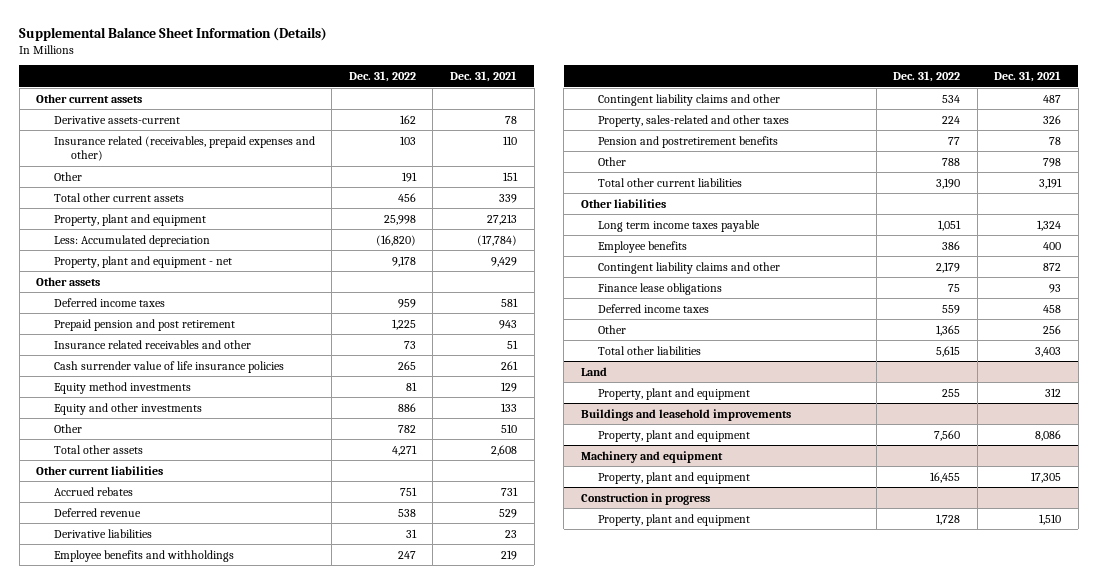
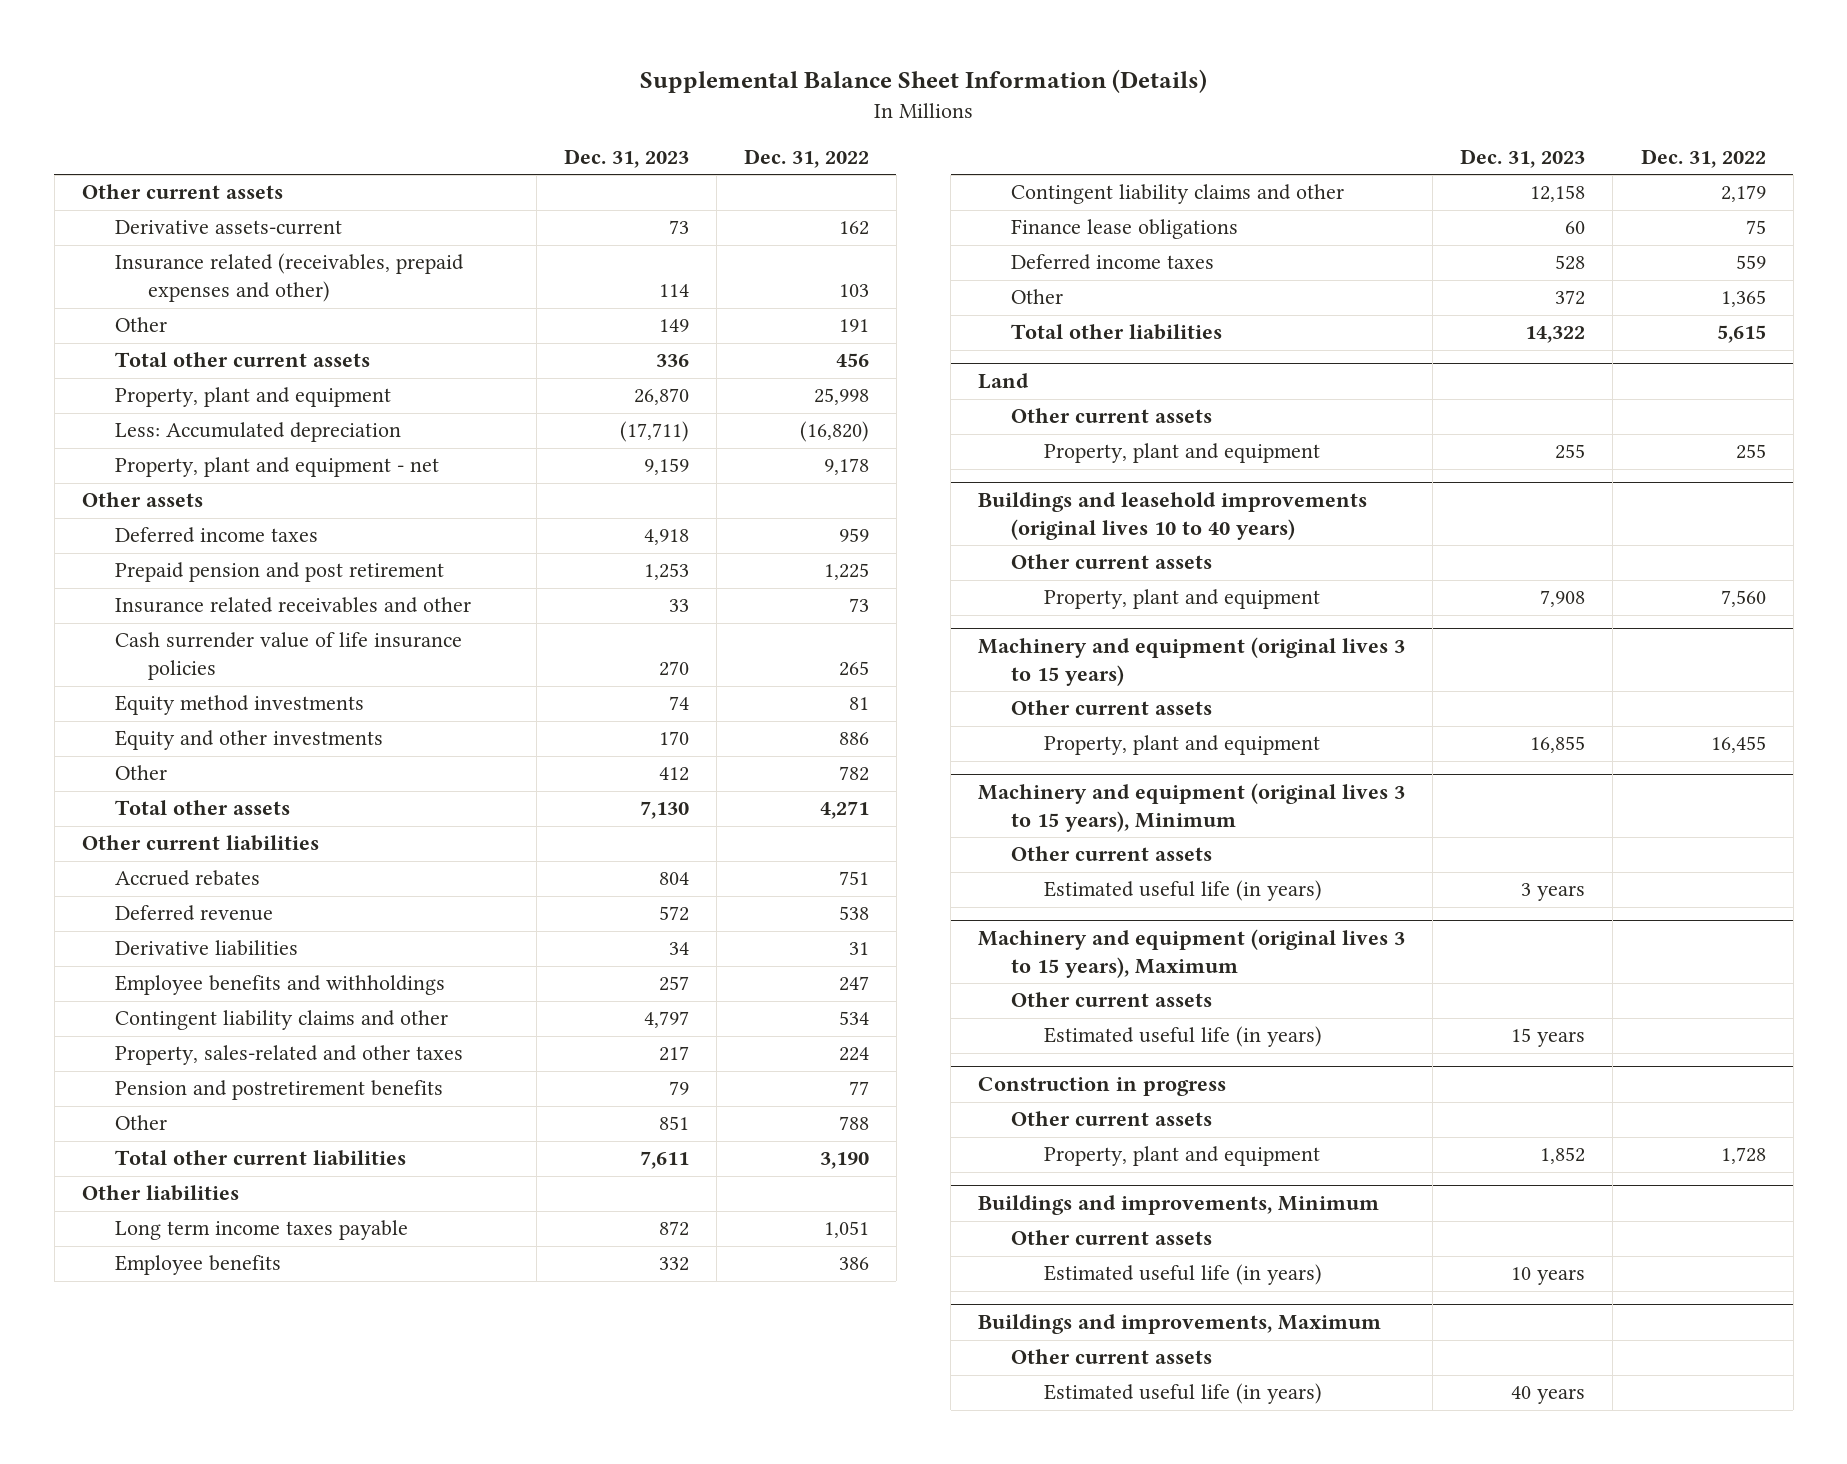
[450,70,518,82] Dec. 31, 2021 -> none
none -> [563,149,689,169] Dec. 31, 2023
none -> [1011,408,1213,424] Other current assets
[580,408,791,421] Buildings and leasehold improvements -> [978,492,1368,541] Buildings and leasehold improvements (original lives 10 to 40 years)
none -> [1011,554,1213,570] Other current assets
[580,450,723,463] Machinery and equipment -> [978,637,1406,687] Machinery and equipment (original lives 3 to 15 years)
none -> [1011,700,1213,716] Other current assets
none -> [978,783,1406,833] Machinery and equipment (original lives 3 to 15 years), Minimum
none -> [1011,846,1213,862] Other current assets
none -> [1044,880,1323,902] Estimated useful life (in years)
none -> [978,929,1406,979] Machinery and equipment (original lives 3 to 15 years), Maximum
none -> [1011,992,1213,1008] Other current assets
none -> [1044,1026,1323,1048] Estimated useful life (in years)
none -> [1011,1111,1213,1127] Other current assets
none -> [978,1195,1380,1216] Buildings and improvements, Minimum
none -> [1011,1230,1213,1246] Other current assets
none -> [1044,1264,1323,1286] Estimated useful life (in years)
none -> [978,1314,1382,1335] Buildings and improvements, Maximum
none -> [1011,1349,1213,1365] Other current assets
none -> [1044,1383,1323,1405] Estimated useful life (in years)

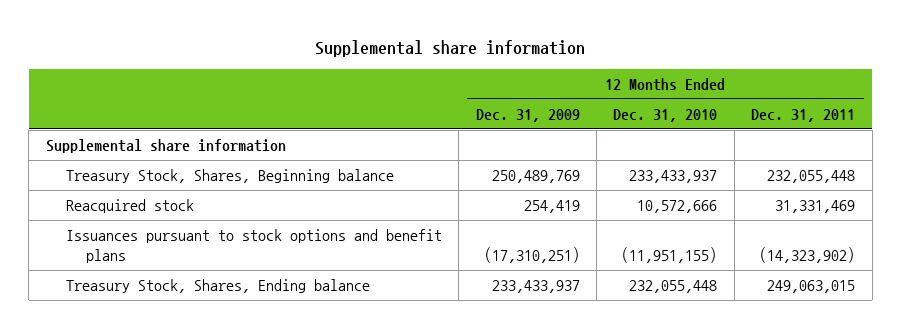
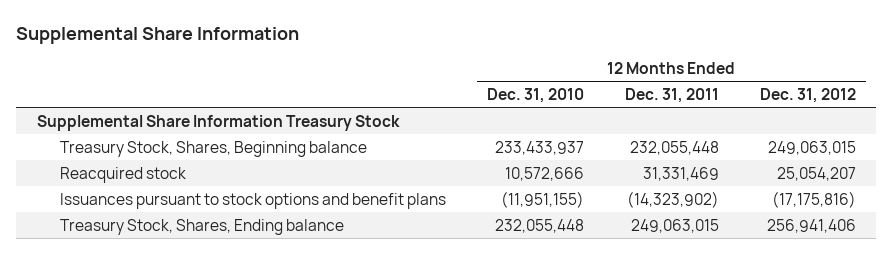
[315,40,586,58] Supplemental share information -> [16,27,300,45] Supplemental Share Information
[475,108,580,122] Dec. 31, 2009 -> none
none -> [759,88,856,104] Dec. 31, 2012
[45,139,286,154] Supplemental share information -> [36,114,400,131] Supplemental Share Information Treasury Stock

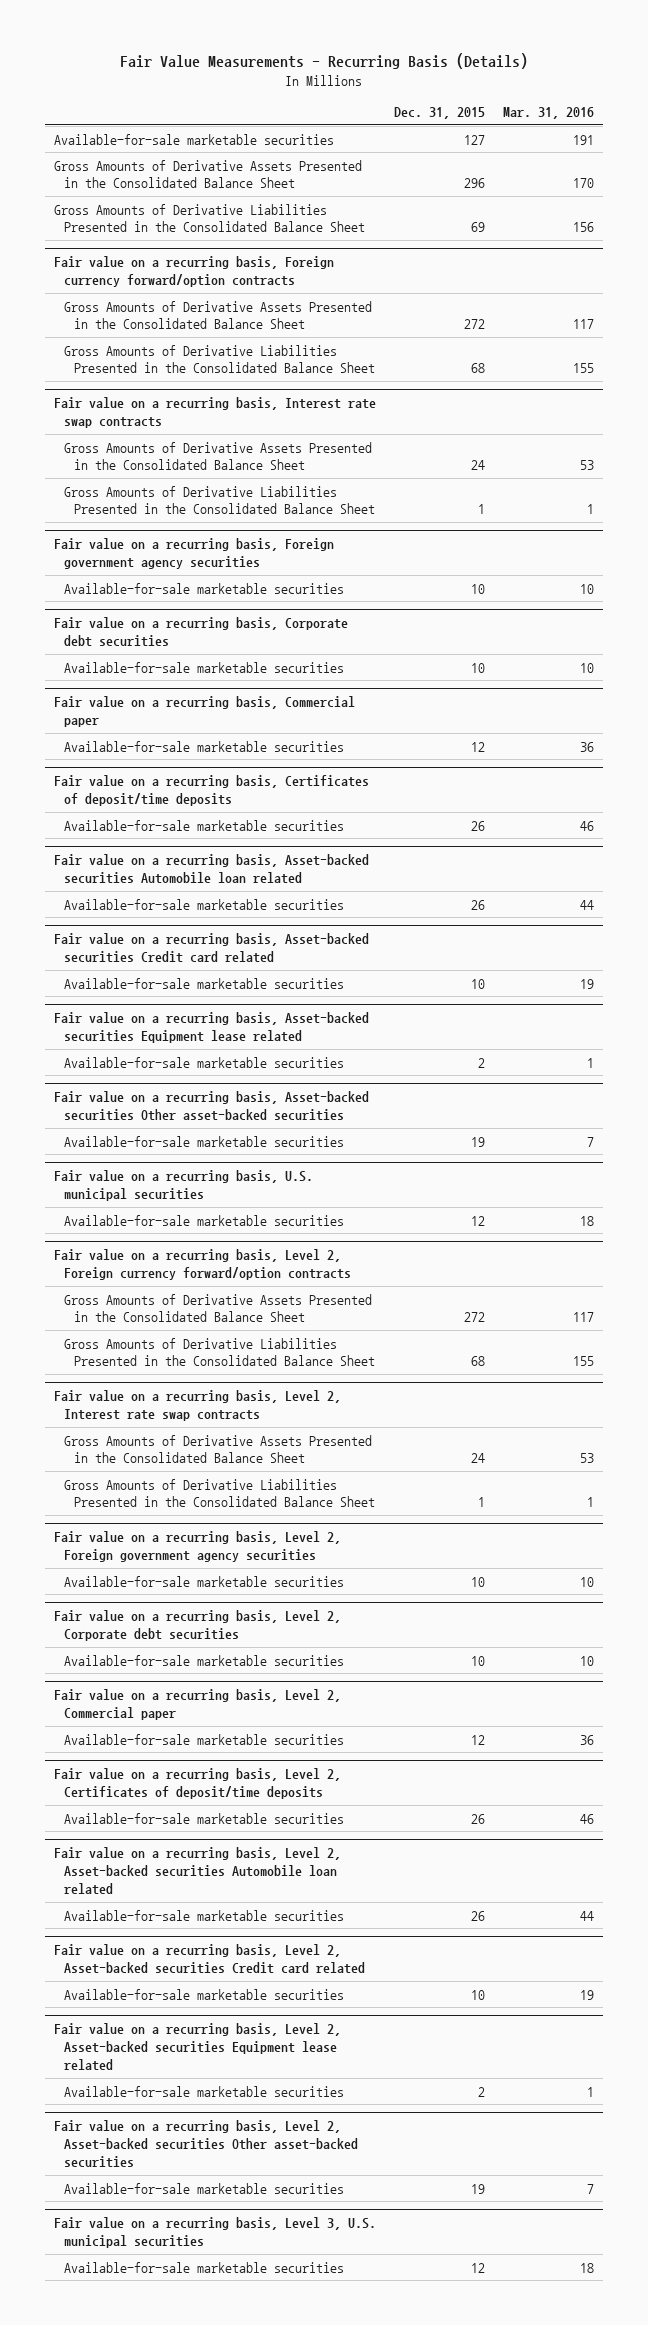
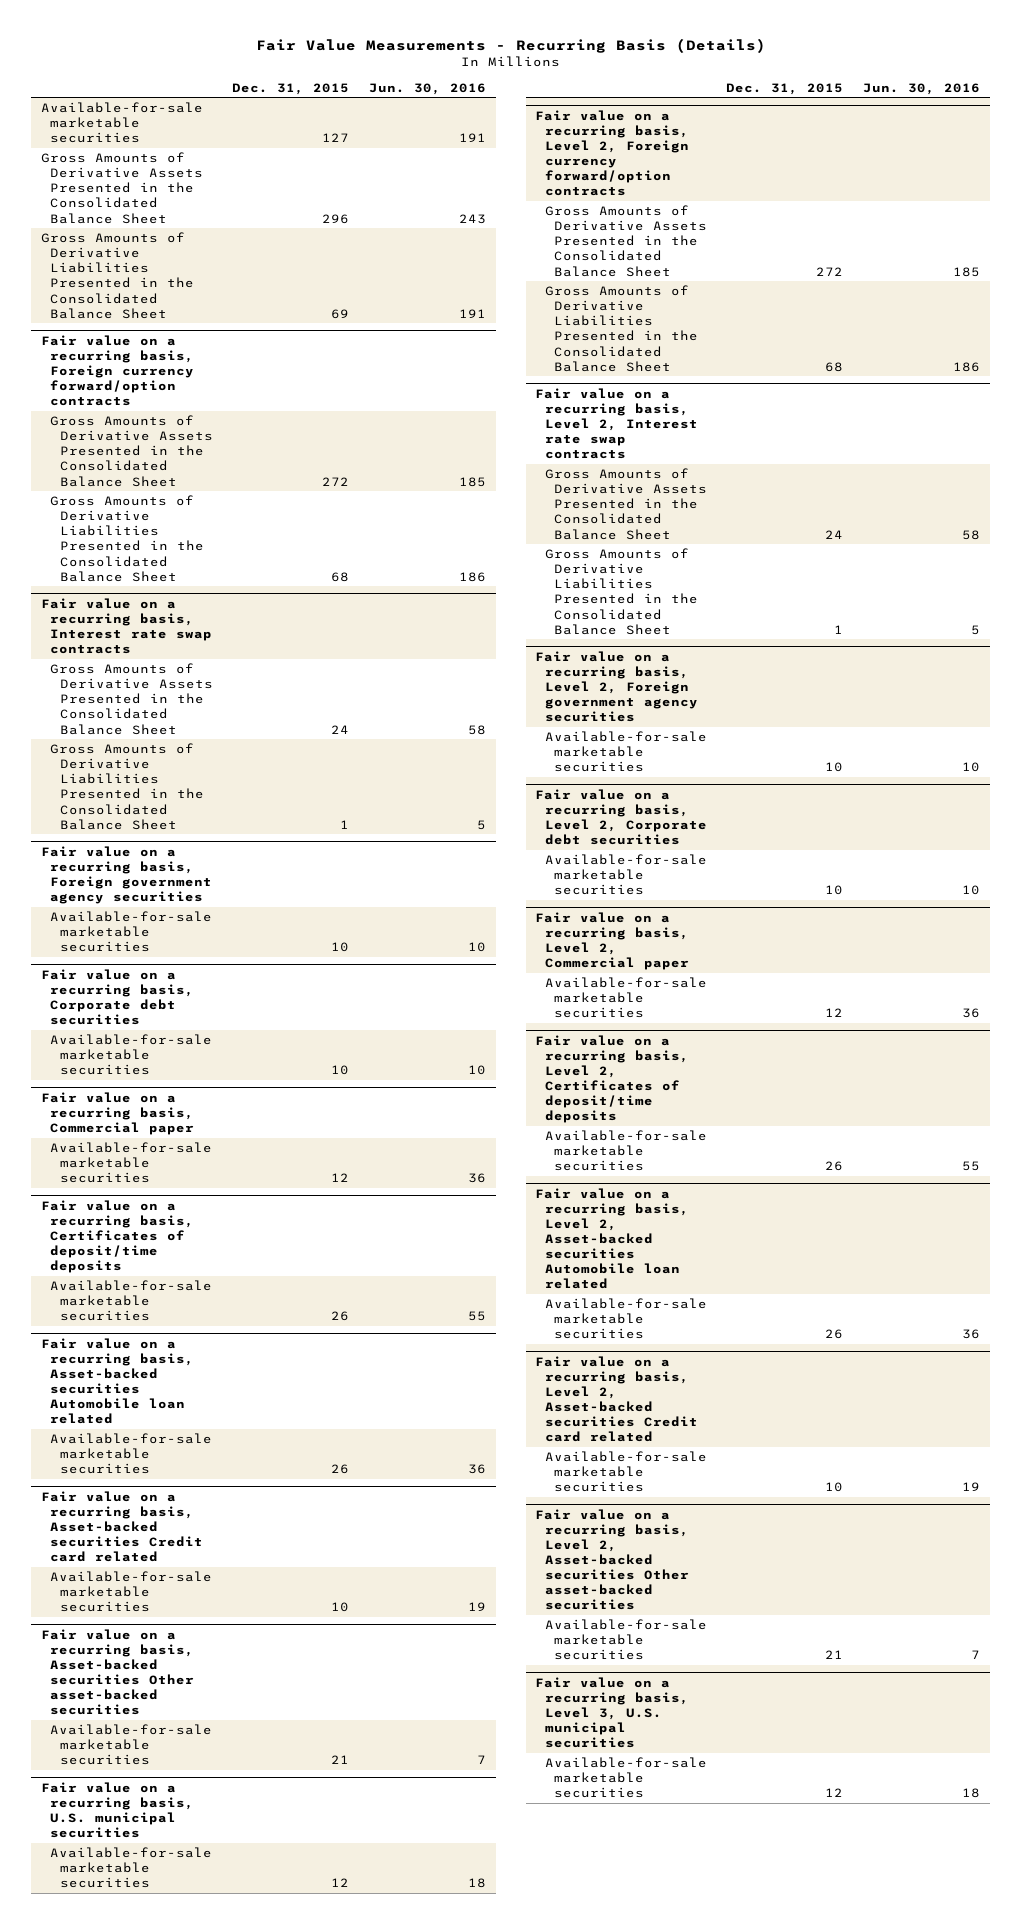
[502,107,594,120] Mar. 31, 2016 -> none
none -> [369,82,487,95] Jun. 30, 2016
[53,1012,369,1044] Fair value on a recurring basis, Asset-backed securities Equipment lease related -> none
[63,1056,344,1068] Available-for-sale marketable securities -> none
[470,1136,485,1147] 19 -> [331,1755,350,1765] 21
[53,2023,341,2071] Fair value on a recurring basis, Level 2, Asset-backed securities Equipment lease related -> none
[63,2085,344,2097] Available-for-sale marketable securities -> none
[470,2183,485,2194] 19 -> [825,1650,844,1660] 21

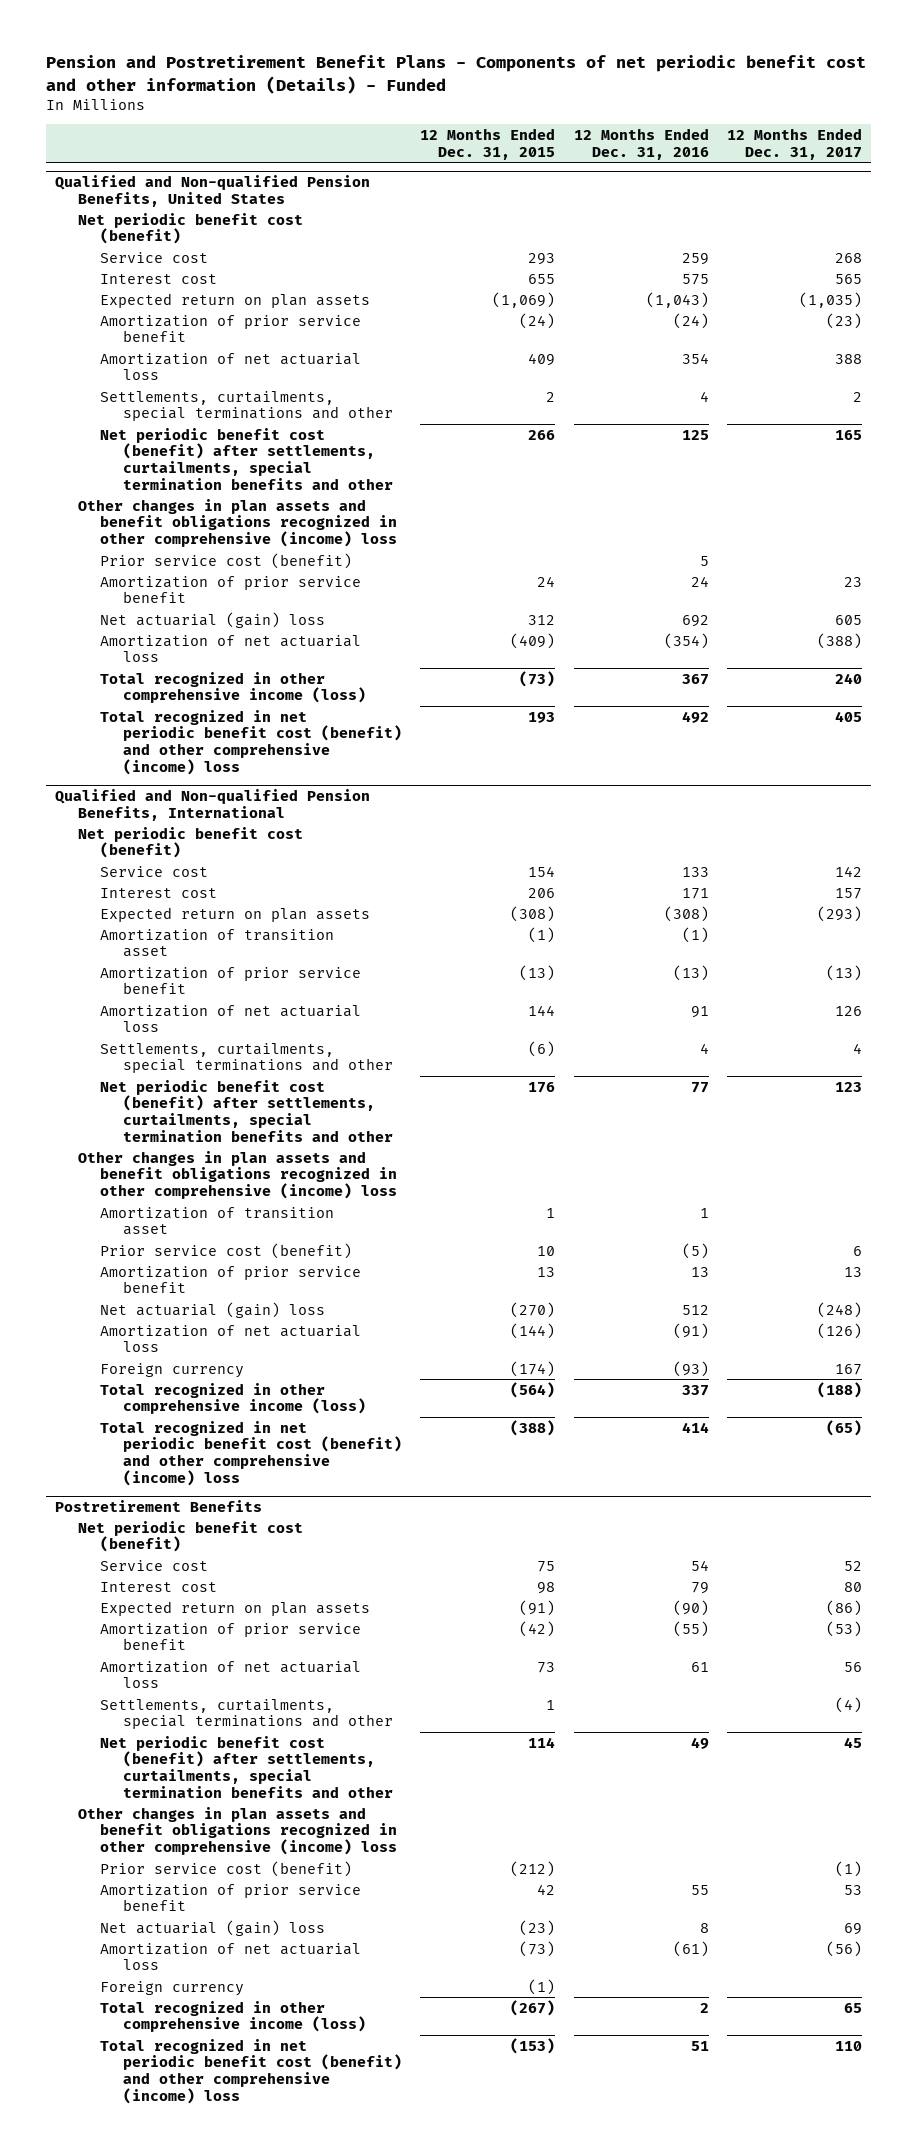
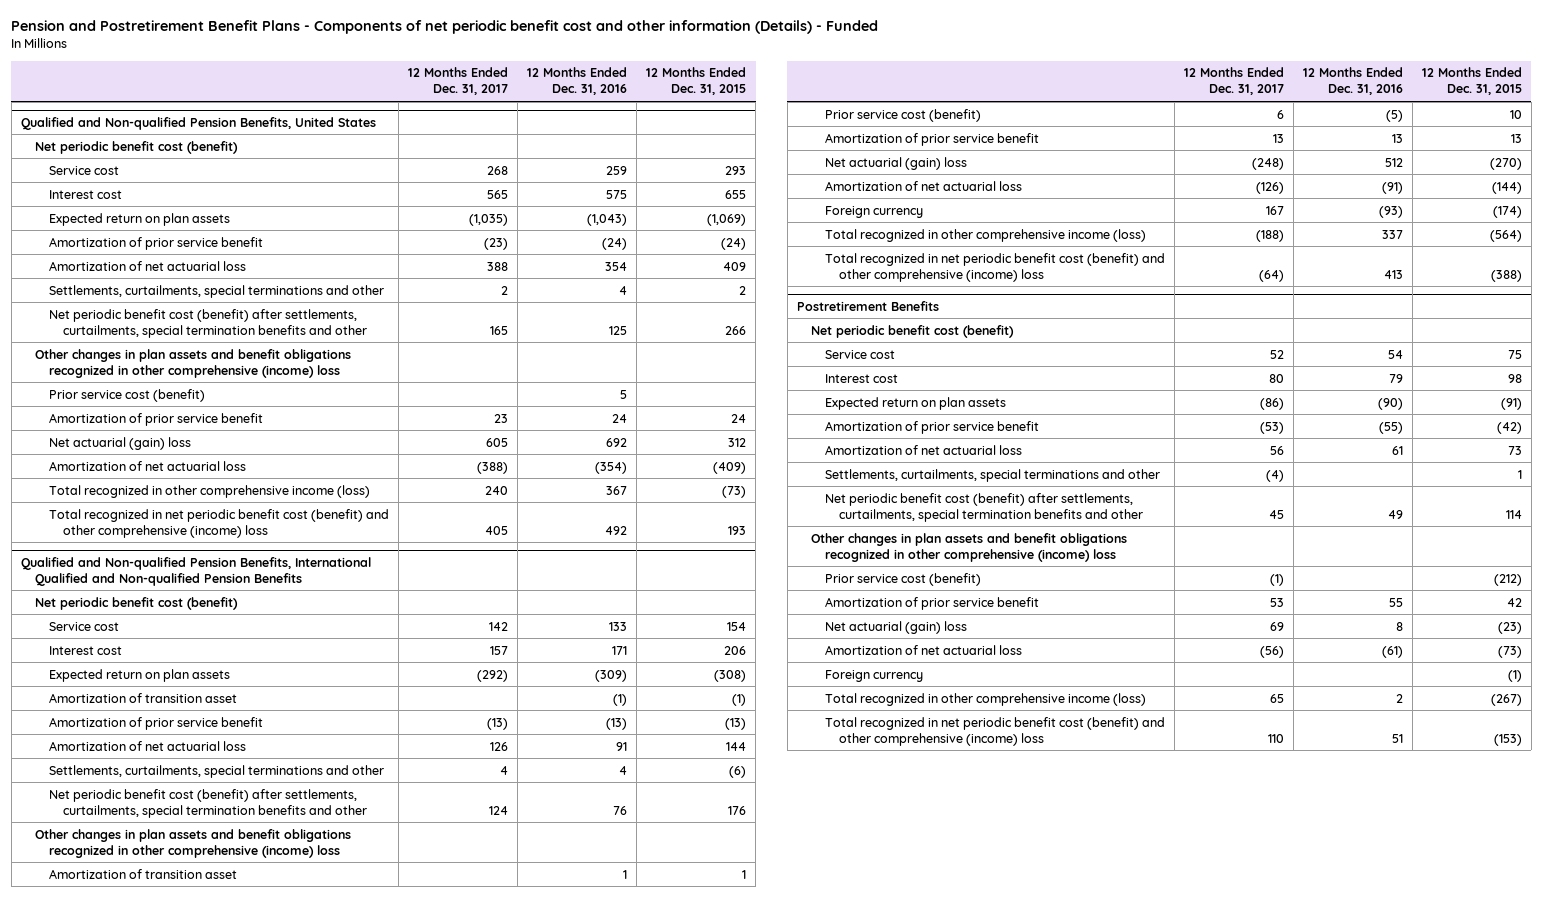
[55,788,371,821] Qualified and Non-qualified Pension Benefits, International -> [20,556,371,586] Qualified and Non-qualified Pension Benefits, International Qualified and Non-qualified Pension Benefits
[663,905,709,922] (308) -> [595,669,628,682] (309)
[816,905,862,922] (293) -> [477,669,509,682] (292)
[690,1081,709,1093] 77 -> [613,805,628,815] 76
[834,1081,862,1092] 123 -> [489,805,509,815] 124
[681,1421,709,1433] 414 -> [1383,269,1403,279] 413
[825,1419,862,1436] (65) -> [1258,269,1284,282] (64)

